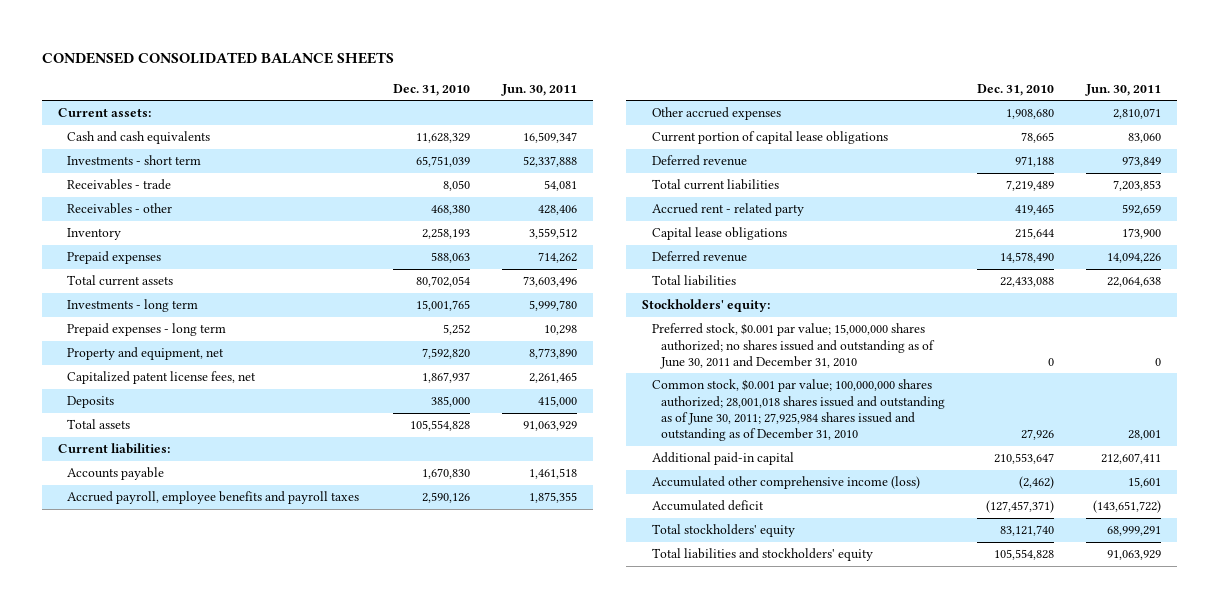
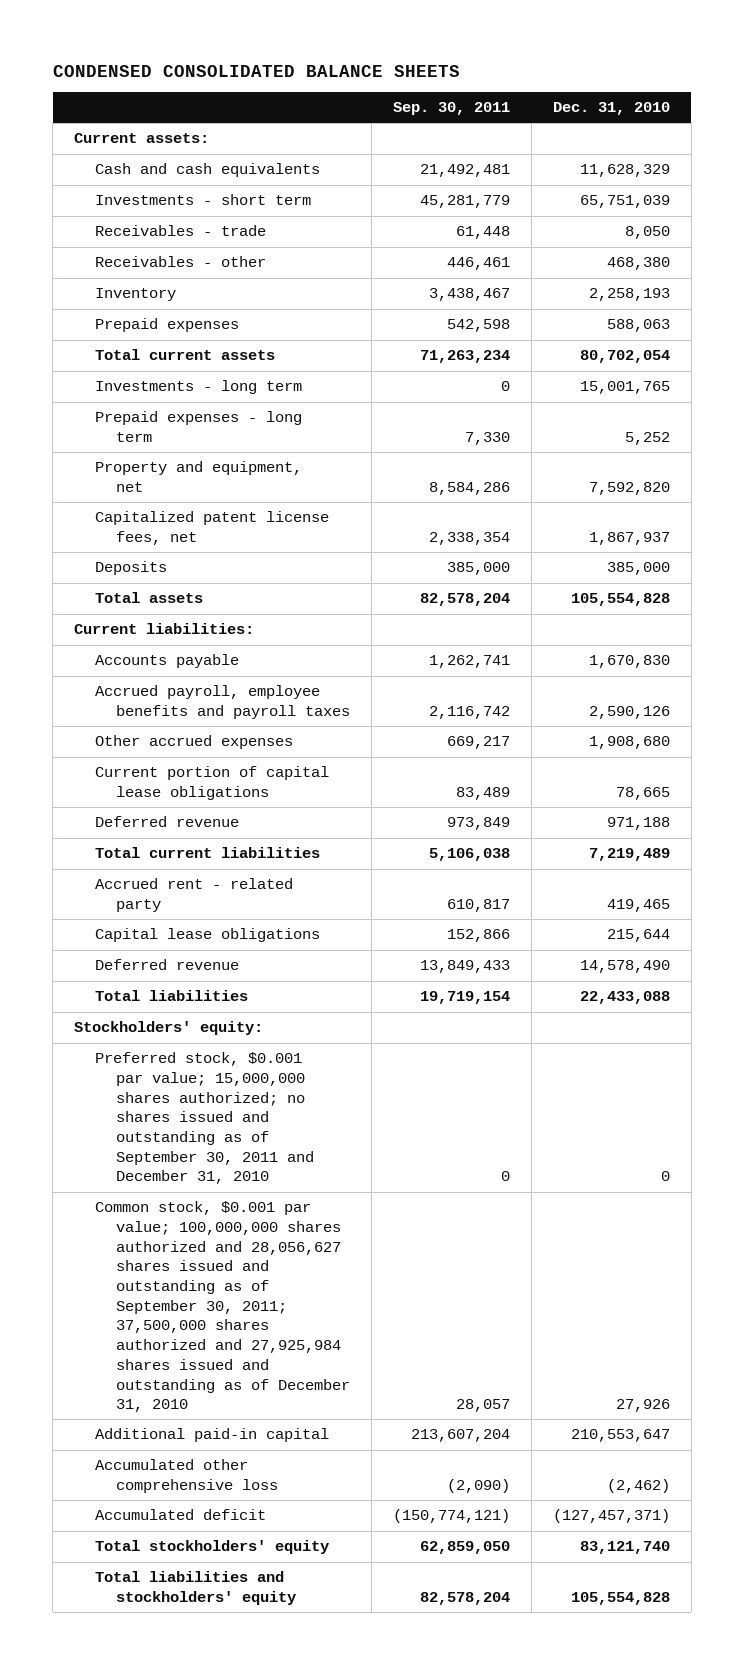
[500,83,577,96] Jun. 30, 2011 -> none
none -> [392,102,510,116] Sep. 30, 2011
[651,323,936,369] Preferred stock, $0.001 par value; 15,000,000 shares authorized; no shares issued and outstanding as of June 30, 2011 and December 31, 2010 -> [95,1052,314,1185] Preferred stock, $0.001 par value; 15,000,000 shares authorized; no shares issued and outstanding as of September 30, 2011 and December 31, 2010
[651,379,946,442] Common stock, $0.001 par value; 100,000,000 shares authorized; 28,001,018 shares issued and outstanding as of June 30, 2011; 27,925,984 shares issued and outstanding as of December 31, 2010 -> [95,1201,350,1413] Common stock, $0.001 par value; 100,000,000 shares authorized and 28,056,627 shares issued and outstanding as of September 30, 2011; 37,500,000 shares authorized and 27,925,984 shares issued and outstanding as of December 31, 2010
[651,476,920,490] Accumulated other comprehensive income (loss) -> [95,1459,278,1494] Accumulated other comprehensive loss

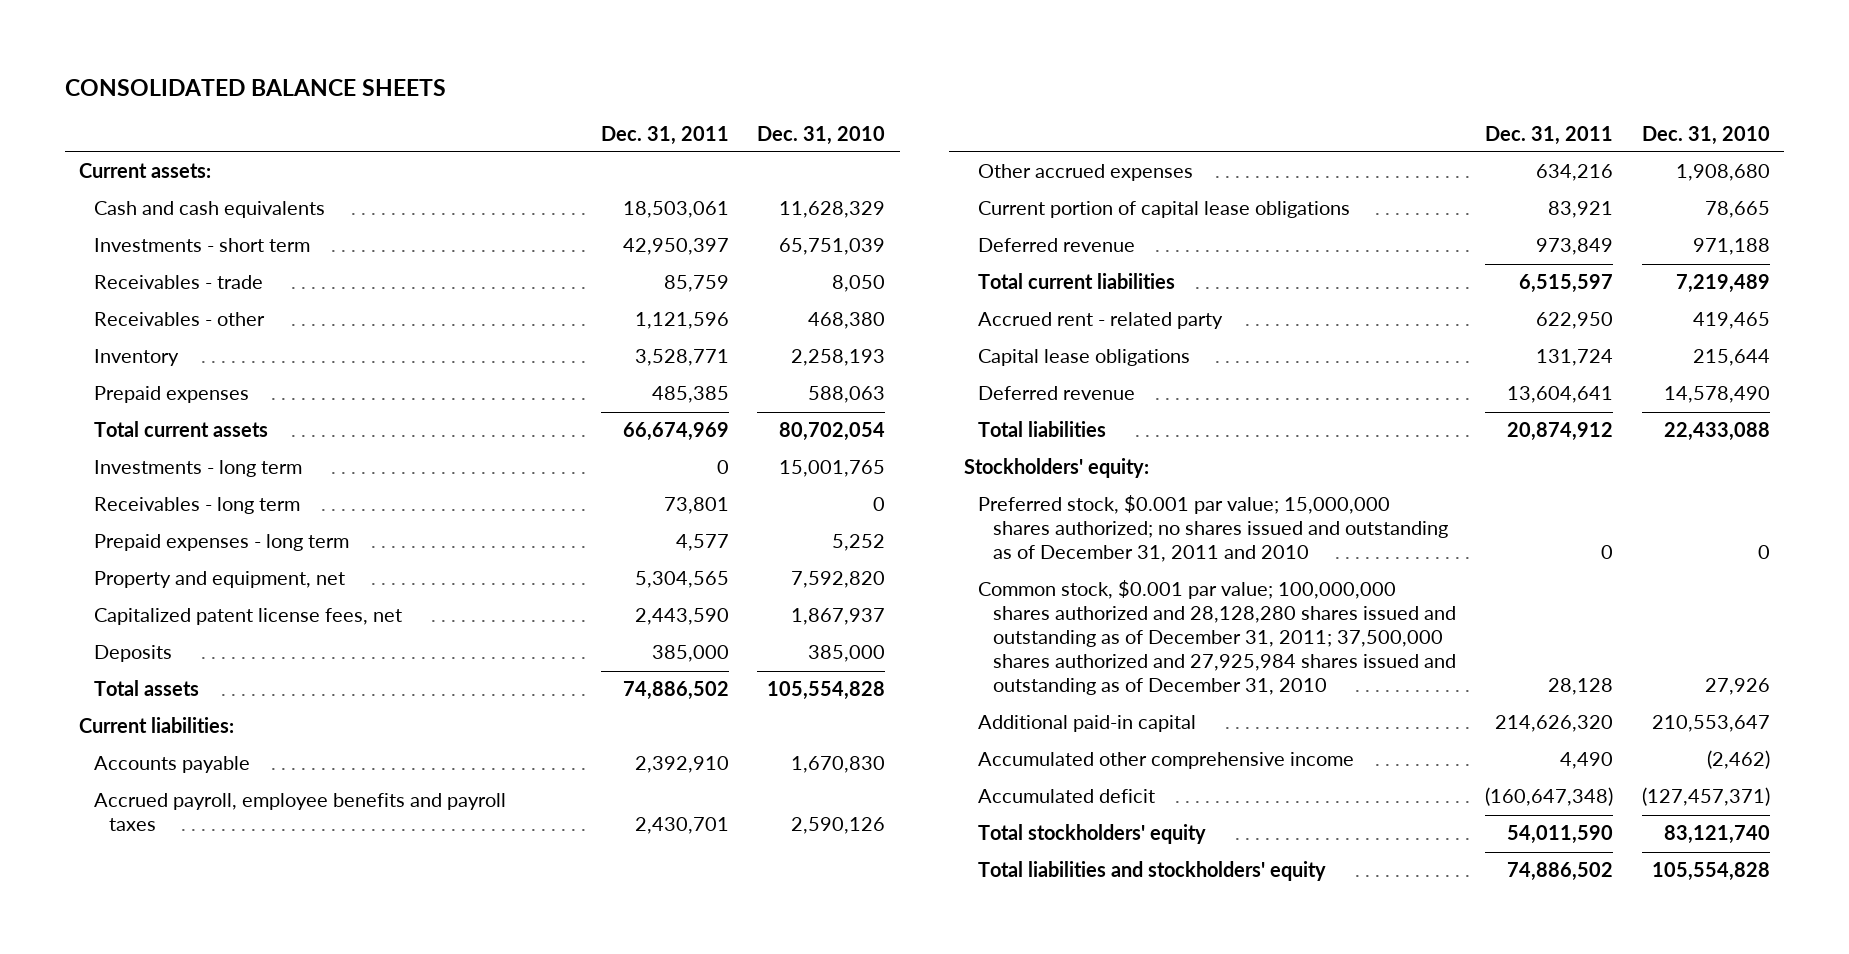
[52,64,460,77] CONDENSED CONSOLIDATED BALANCE SHEETS -> [64,78,446,96] CONSOLIDATED BALANCE SHEETS
[392,102,510,116] Sep. 30, 2011 -> none
none -> [600,125,729,145] Dec. 31, 2011
none -> [93,497,300,515] Receivables - long term
[95,1052,314,1185] Preferred stock, $0.001 par value; 15,000,000 shares authorized; no shares issued and outstanding as of September 30, 2011 and December 31, 2010 -> [978,495,1449,563] Preferred stock, $0.001 par value; 15,000,000 shares authorized; no shares issued and outstanding as of December 31, 2011 and 2010
[95,1201,350,1413] Common stock, $0.001 par value; 100,000,000 shares authorized and 28,056,627 shares issued and outstanding as of September 30, 2011; 37,500,000 shares authorized and 27,925,984 shares issued and outstanding as of December 31, 2010 -> [978,580,1457,696] Common stock, $0.001 par value; 100,000,000 shares authorized and 28,128,280 shares issued and outstanding as of December 31, 2011; 37,500,000 shares authorized and 27,925,984 shares issued and outstanding as of December 31, 2010
[95,1459,278,1494] Accumulated other comprehensive loss -> [978,752,1355,770] Accumulated other comprehensive income

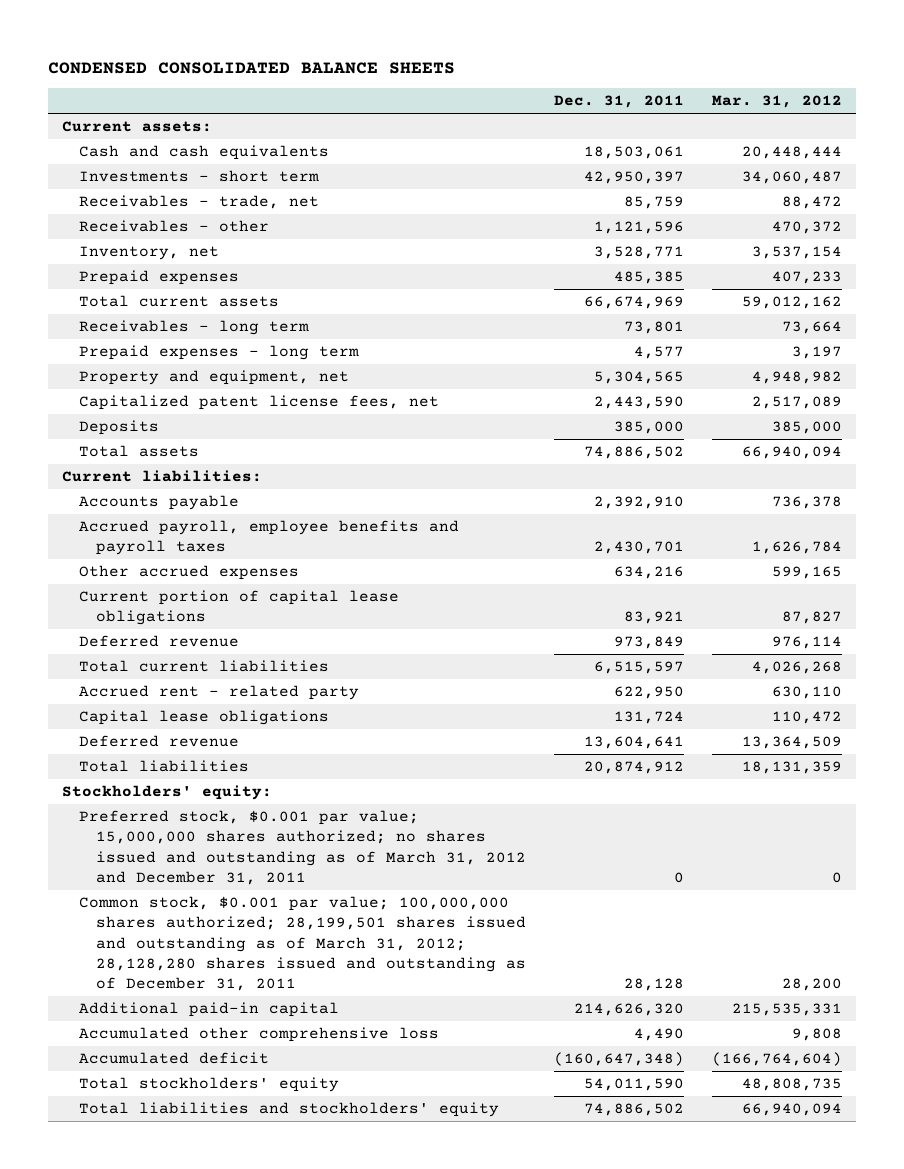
[64,78,446,96] CONSOLIDATED BALANCE SHEETS -> [48,61,456,74] CONDENSED CONSOLIDATED BALANCE SHEETS
[757,125,886,145] Dec. 31, 2010 -> none
none -> [712,95,843,109] Mar. 31, 2012
[93,275,263,290] Receivables - trade -> [79,195,320,210] Receivables - trade, net
[93,349,179,367] Inventory -> [79,246,220,261] Inventory, net
[93,460,302,478] Investments - long term -> none
[978,495,1449,563] Preferred stock, $0.001 par value; 15,000,000 shares authorized; no shares issued and outstanding as of December 31, 2011 and 2010 -> [79,810,527,885] Preferred stock, $0.001 par value; 15,000,000 shares authorized; no shares issued and outstanding as of March 31, 2012 and December 31, 2011
[978,580,1457,696] Common stock, $0.001 par value; 100,000,000 shares authorized and 28,128,280 shares issued and outstanding as of December 31, 2011; 37,500,000 shares authorized and 27,925,984 shares issued and outstanding as of December 31, 2010 -> [79,896,527,991] Common stock, $0.001 par value; 100,000,000 shares authorized; 28,199,501 shares issued and outstanding as of March 31, 2012; 28,128,280 shares issued and outstanding as of December 31, 2011
[978,752,1355,770] Accumulated other comprehensive income -> [79,1027,440,1043] Accumulated other comprehensive loss

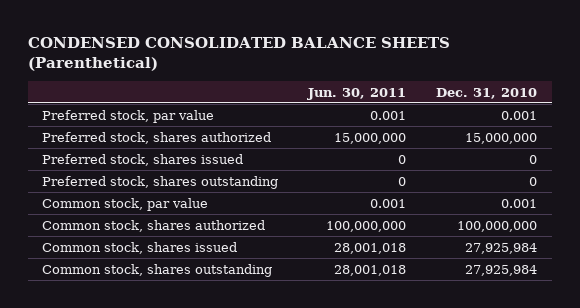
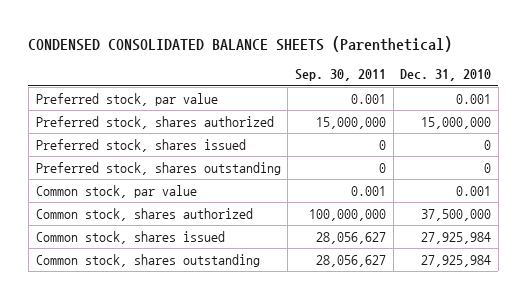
[307,87,407,100] Jun. 30, 2011 -> none
none -> [294,69,386,82] Sep. 30, 2011
[457,220,538,232] 100,000,000 -> [421,208,492,221] 37,500,000

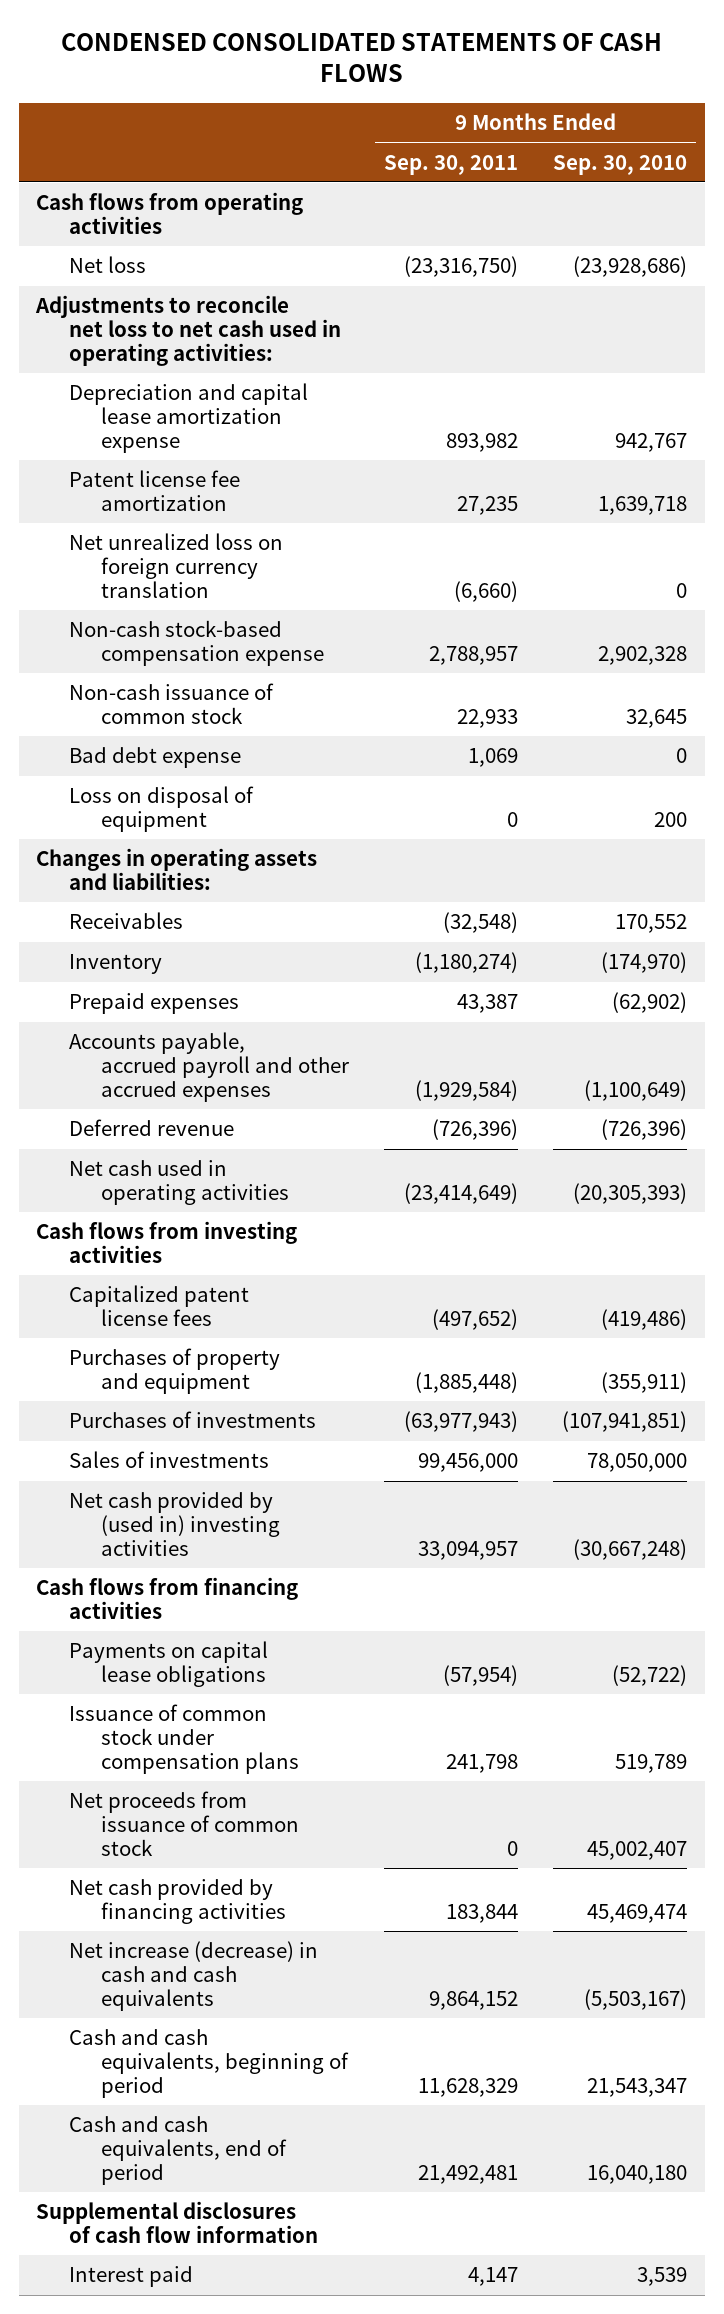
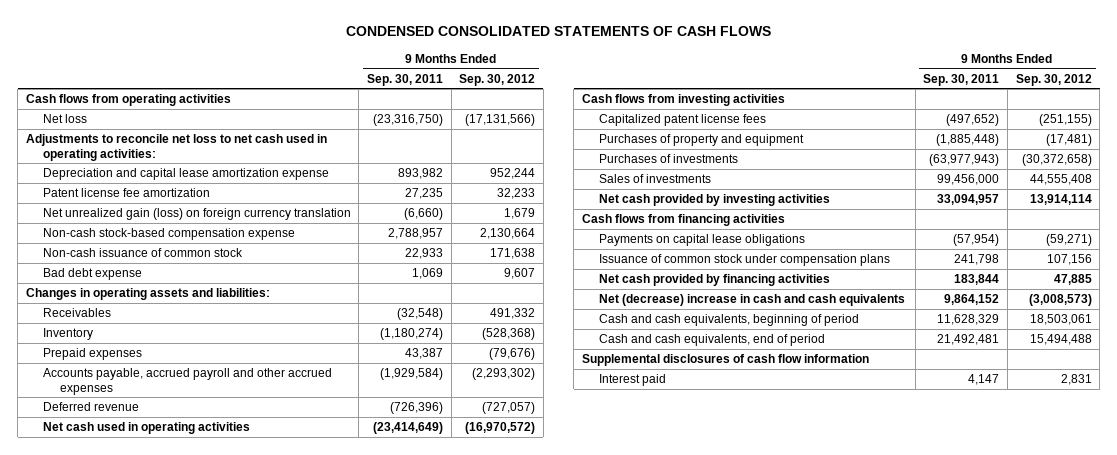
[553,154,688,175] Sep. 30, 2010 -> none
none -> [459,73,536,86] Sep. 30, 2012
[68,533,283,598] Net unrealized loss on foreign currency translation -> [42,208,351,221] Net unrealized gain (loss) on foreign currency translation
[68,786,254,833] Loss on disposal of equipment -> none
[68,1492,281,1556] Net cash provided by (used in) investing activities -> [599,194,831,207] Net cash provided by investing activities
[68,1791,300,1856] Net proceeds from issuance of common stock -> none
[68,1941,318,2011] Net increase (decrease) in cash and cash equivalents -> [599,294,906,307] Net (decrease) increase in cash and cash equivalents

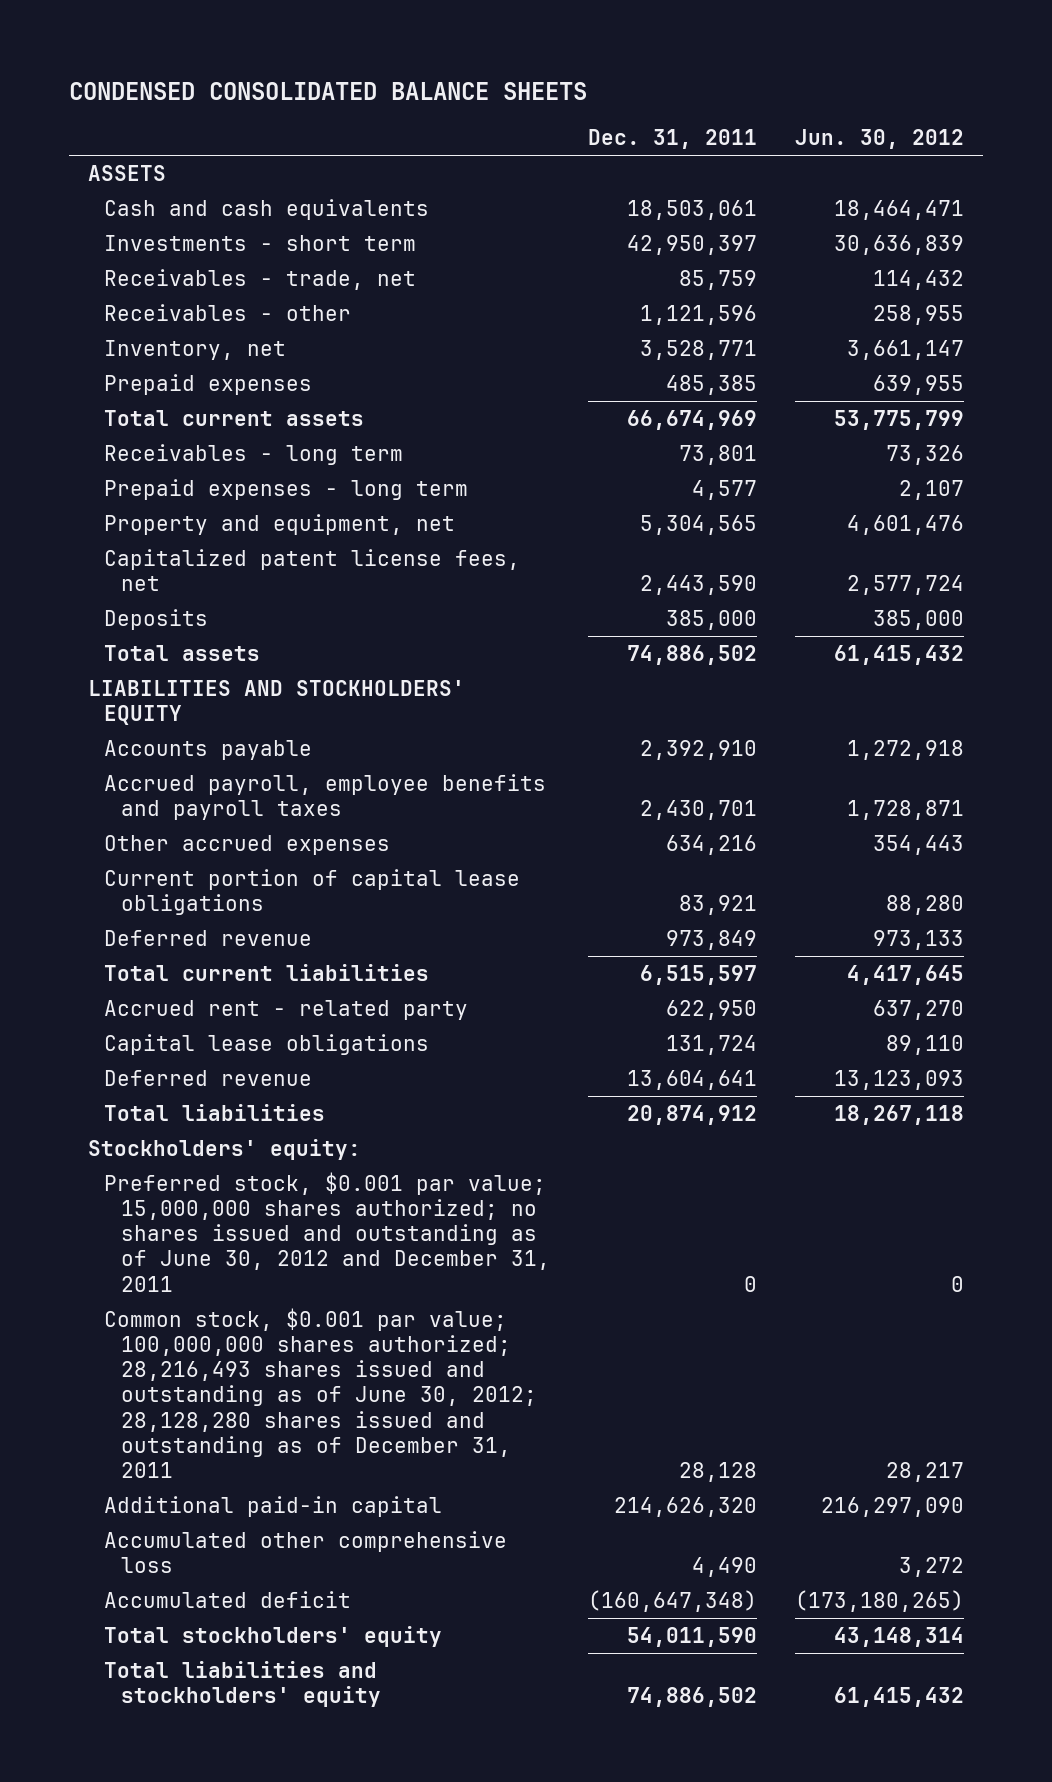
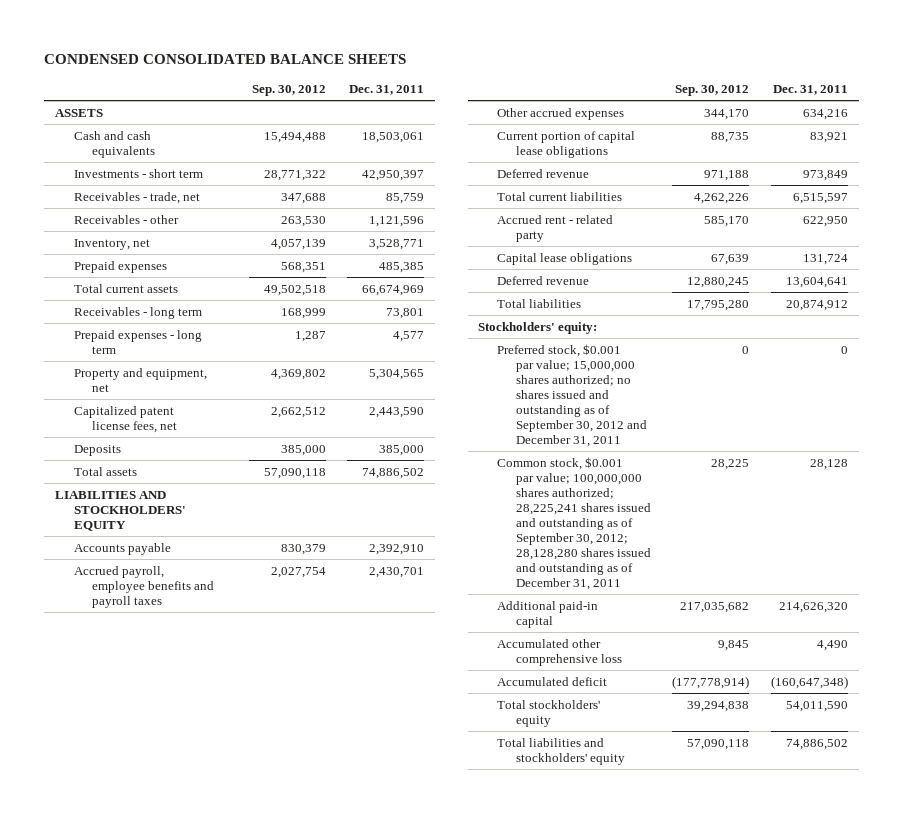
[795,129,965,150] Jun. 30, 2012 -> none
none -> [251,84,326,96] Sep. 30, 2012
[104,1171,550,1292] Preferred stock, $0.001 par value; 15,000,000 shares authorized; no shares issued and outstanding as of June 30, 2012 and December 31, 2011 -> [496,343,647,447] Preferred stock, $0.001 par value; 15,000,000 shares authorized; no shares issued and outstanding as of September 30, 2012 and December 31, 2011
[104,1307,537,1479] Common stock, $0.001 par value; 100,000,000 shares authorized; 28,216,493 shares issued and outstanding as of June 30, 2012; 28,128,280 shares issued and outstanding as of December 31, 2011 -> [496,456,651,591] Common stock, $0.001 par value; 100,000,000 shares authorized; 28,225,241 shares issued and outstanding as of September 30, 2012; 28,128,280 shares issued and outstanding as of December 31, 2011

